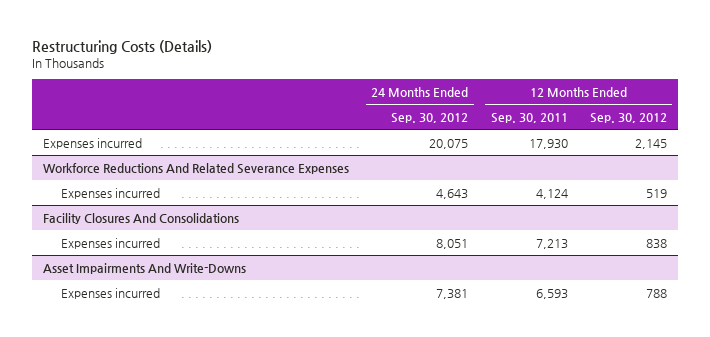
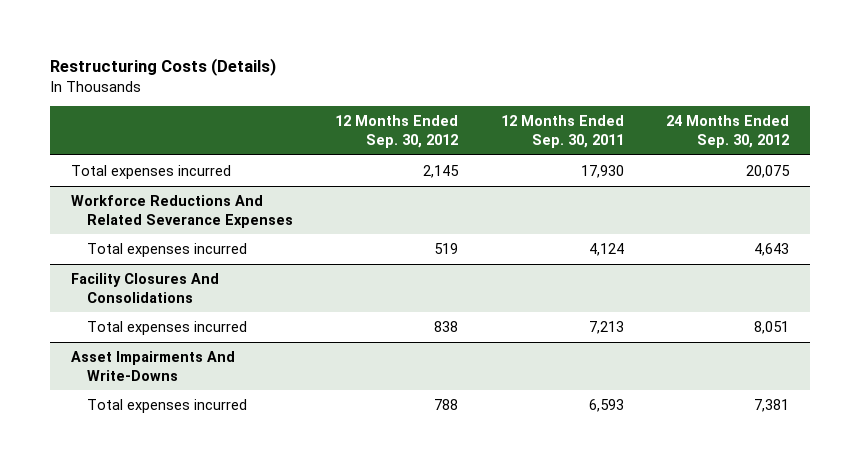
[42,137,142,149] Expenses incurred -> [71,164,232,179] Total expenses incurred
[61,187,161,199] Expenses incurred -> [87,242,248,257] Total expenses incurred
[61,237,161,249] Expenses incurred -> [87,320,248,335] Total expenses incurred
[61,287,161,299] Expenses incurred -> [87,398,248,413] Total expenses incurred

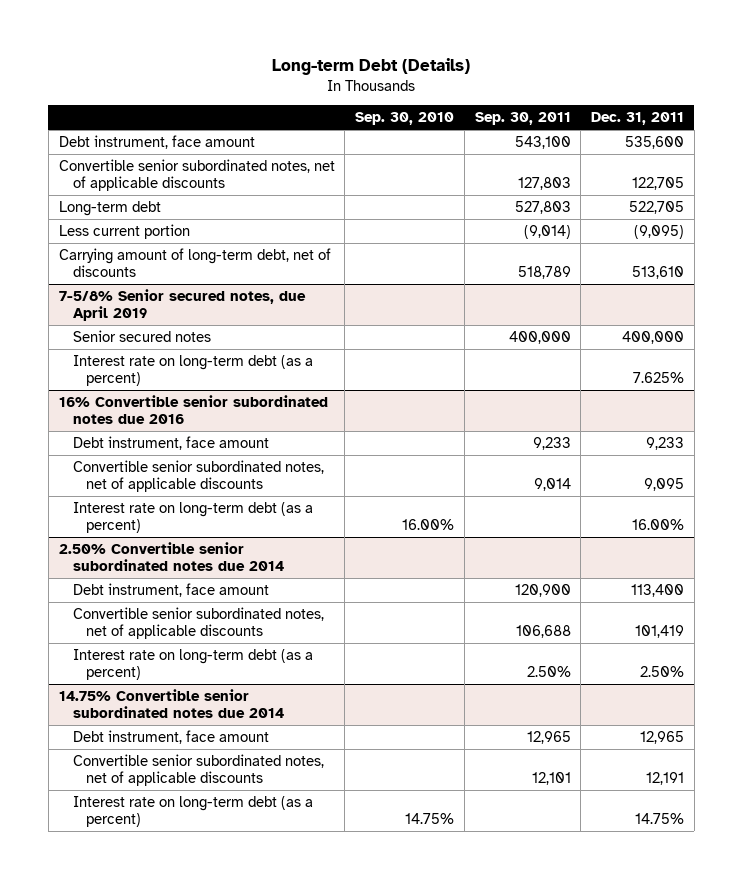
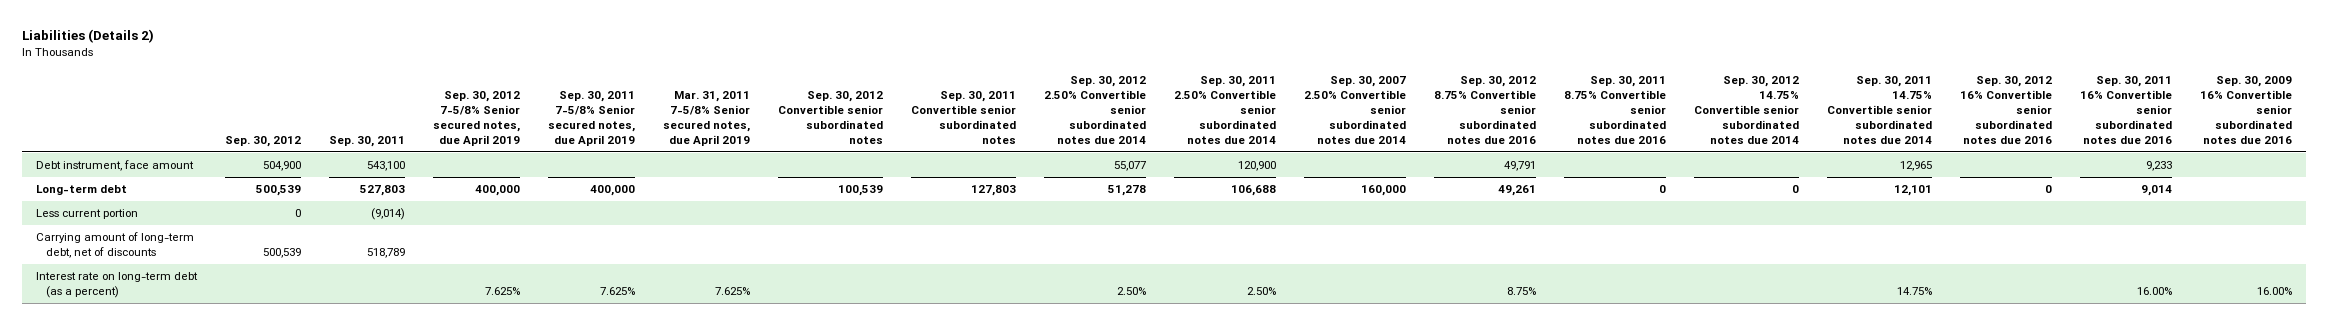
[272,58,471,76] Long-term Debt (Details) -> [21,29,154,44] Liabilities (Details 2)
[355,112,455,126] Sep. 30, 2010 -> none
[591,112,685,126] Dec. 31, 2011 -> none
none -> [224,135,301,147] Sep. 30, 2012
none -> [432,90,520,146] Sep. 30, 2012 7-5/8% Senior secured notes, due April 2019
none -> [547,90,635,146] Sep. 30, 2011 7-5/8% Senior secured notes, due April 2019
none -> [662,90,750,146] Mar. 31, 2011 7-5/8% Senior secured notes, due April 2019
none -> [777,90,883,144] Sep. 30, 2012 Convertible senior subordinated notes
none -> [910,90,1016,144] Sep. 30, 2011 Convertible senior subordinated notes
none -> [1043,75,1146,144] Sep. 30, 2012 2.50% Convertible senior subordinated notes due 2014
none -> [1173,75,1276,144] Sep. 30, 2011 2.50% Convertible senior subordinated notes due 2014
none -> [1303,75,1406,144] Sep. 30, 2007 2.50% Convertible senior subordinated notes due 2014
none -> [1433,75,1536,144] Sep. 30, 2012 8.75% Convertible senior subordinated notes due 2016
none -> [1563,75,1666,144] Sep. 30, 2011 8.75% Convertible senior subordinated notes due 2016
none -> [1693,75,1799,144] Sep. 30, 2012 14.75% Convertible senior subordinated notes due 2014
none -> [1826,75,1932,144] Sep. 30, 2011 14.75% Convertible senior subordinated notes due 2014
none -> [1959,75,2052,144] Sep. 30, 2012 16% Convertible senior subordinated notes due 2016
none -> [2079,75,2172,144] Sep. 30, 2011 16% Convertible senior subordinated notes due 2016
none -> [2199,75,2292,144] Sep. 30, 2009 16% Convertible senior subordinated notes due 2016
[58,158,335,191] Convertible senior subordinated notes, net of applicable discounts -> none
[58,288,306,321] 7-5/8% Senior secured notes, due April 2019 -> none
[72,329,211,342] Senior secured notes -> none
[58,394,328,424] 16% Convertible senior subordinated notes due 2016 -> none
[72,435,269,450] Debt instrument, face amount -> none
[72,459,324,492] Convertible senior subordinated notes, net of applicable discounts -> none
[72,501,313,533] Interest rate on long-term debt (as a percent) -> none
[58,541,284,571] 2.50% Convertible senior subordinated notes due 2014 -> none
[72,582,269,597] Debt instrument, face amount -> none
[72,606,324,639] Convertible senior subordinated notes, net of applicable discounts -> none
[72,648,313,680] Interest rate on long-term debt (as a percent) -> none
[58,688,284,718] 14.75% Convertible senior subordinated notes due 2014 -> none
[72,729,269,744] Debt instrument, face amount -> none
[72,753,324,786] Convertible senior subordinated notes, net of applicable discounts -> none
[72,795,313,827] Interest rate on long-term debt (as a percent) -> none

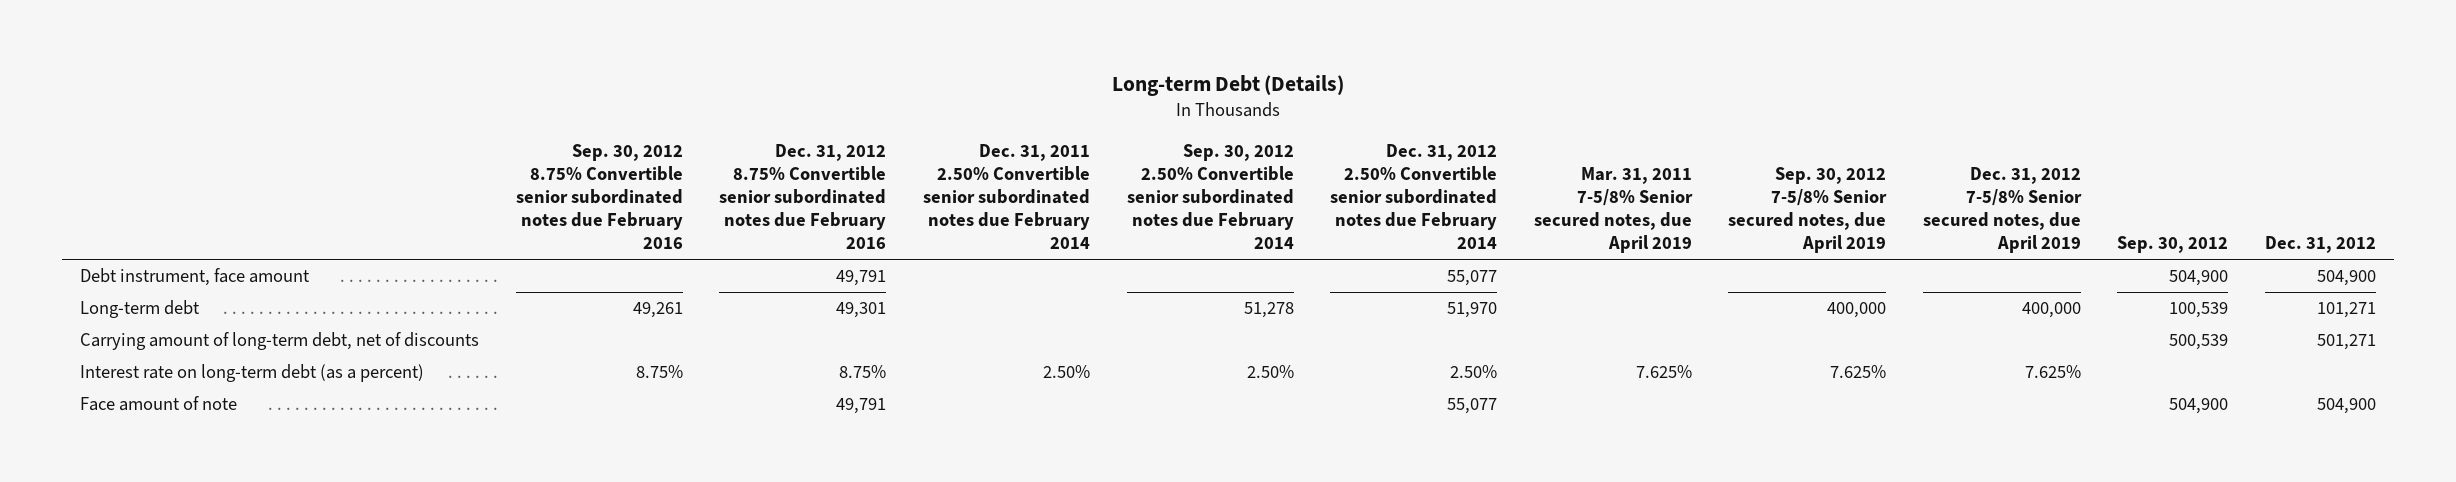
[21,29,154,44] Liabilities (Details 2) -> [1112,75,1345,97] Long-term Debt (Details)
[328,135,405,147] Sep. 30, 2011 -> none
[547,90,635,146] Sep. 30, 2011 7-5/8% Senior secured notes, due April 2019 -> none
[777,90,883,144] Sep. 30, 2012 Convertible senior subordinated notes -> none
[910,90,1016,144] Sep. 30, 2011 Convertible senior subordinated notes -> none
[1043,75,1146,144] Sep. 30, 2012 2.50% Convertible senior subordinated notes due 2014 -> none
[1173,75,1276,144] Sep. 30, 2011 2.50% Convertible senior subordinated notes due 2014 -> none
[1303,75,1406,144] Sep. 30, 2007 2.50% Convertible senior subordinated notes due 2014 -> none
[1433,75,1536,144] Sep. 30, 2012 8.75% Convertible senior subordinated notes due 2016 -> none
[1563,75,1666,144] Sep. 30, 2011 8.75% Convertible senior subordinated notes due 2016 -> none
[1693,75,1799,144] Sep. 30, 2012 14.75% Convertible senior subordinated notes due 2014 -> none
[1826,75,1932,144] Sep. 30, 2011 14.75% Convertible senior subordinated notes due 2014 -> none
[1959,75,2052,144] Sep. 30, 2012 16% Convertible senior subordinated notes due 2016 -> none
[2079,75,2172,144] Sep. 30, 2011 16% Convertible senior subordinated notes due 2016 -> none
[2199,75,2292,144] Sep. 30, 2009 16% Convertible senior subordinated notes due 2016 -> none
none -> [515,144,683,250] Sep. 30, 2012 8.75% Convertible senior subordinated notes due February 2016
none -> [719,144,887,250] Dec. 31, 2012 8.75% Convertible senior subordinated notes due February 2016
none -> [922,144,1090,250] Dec. 31, 2011 2.50% Convertible senior subordinated notes due February 2014
none -> [1126,144,1294,250] Sep. 30, 2012 2.50% Convertible senior subordinated notes due February 2014
none -> [1330,144,1498,250] Dec. 31, 2012 2.50% Convertible senior subordinated notes due February 2014
none -> [1922,167,2082,254] Dec. 31, 2012 7-5/8% Senior secured notes, due April 2019
none -> [2264,236,2376,254] Dec. 31, 2012
[35,209,138,220] Less current portion -> none
[255,185,301,197] 500,539 -> [2169,302,2229,319] 100,539
none -> [80,396,238,412] Face amount of note

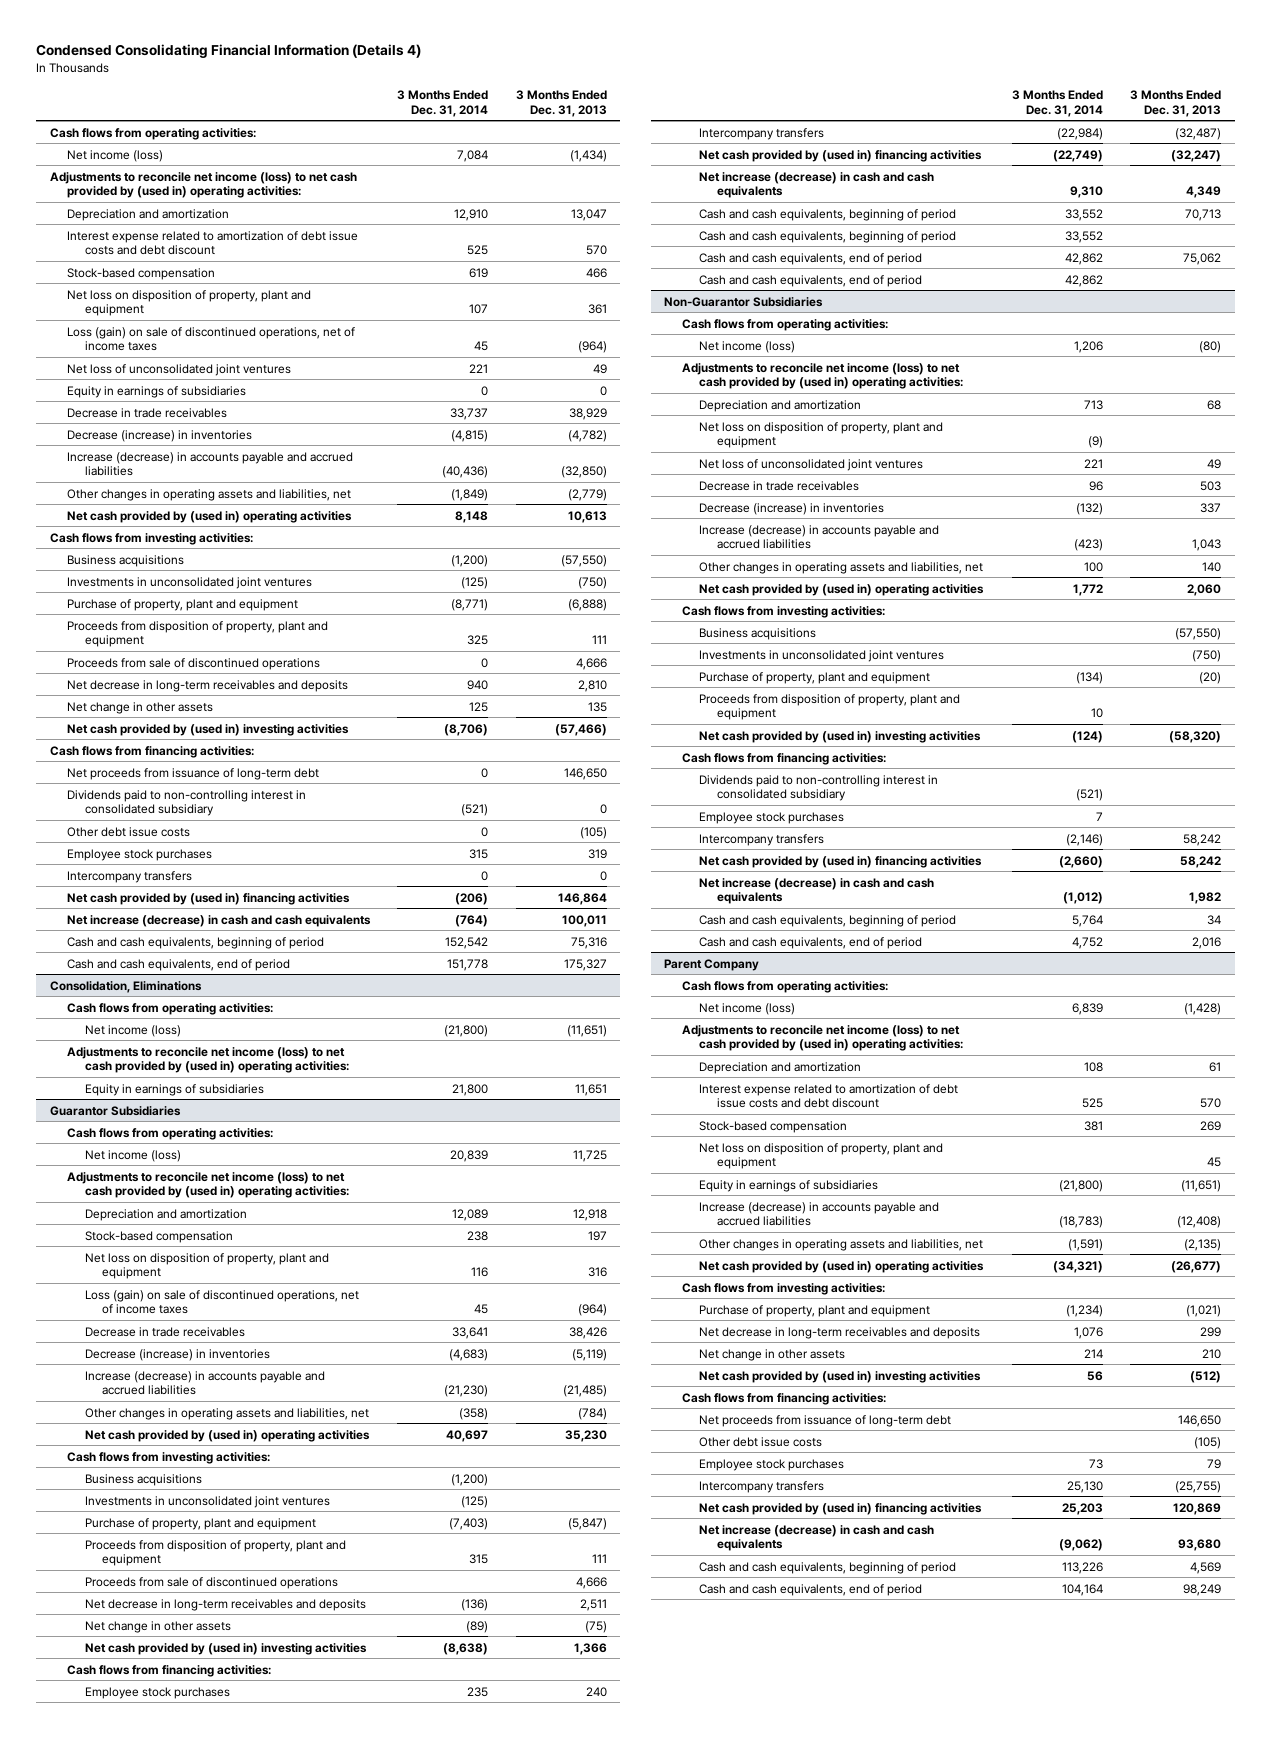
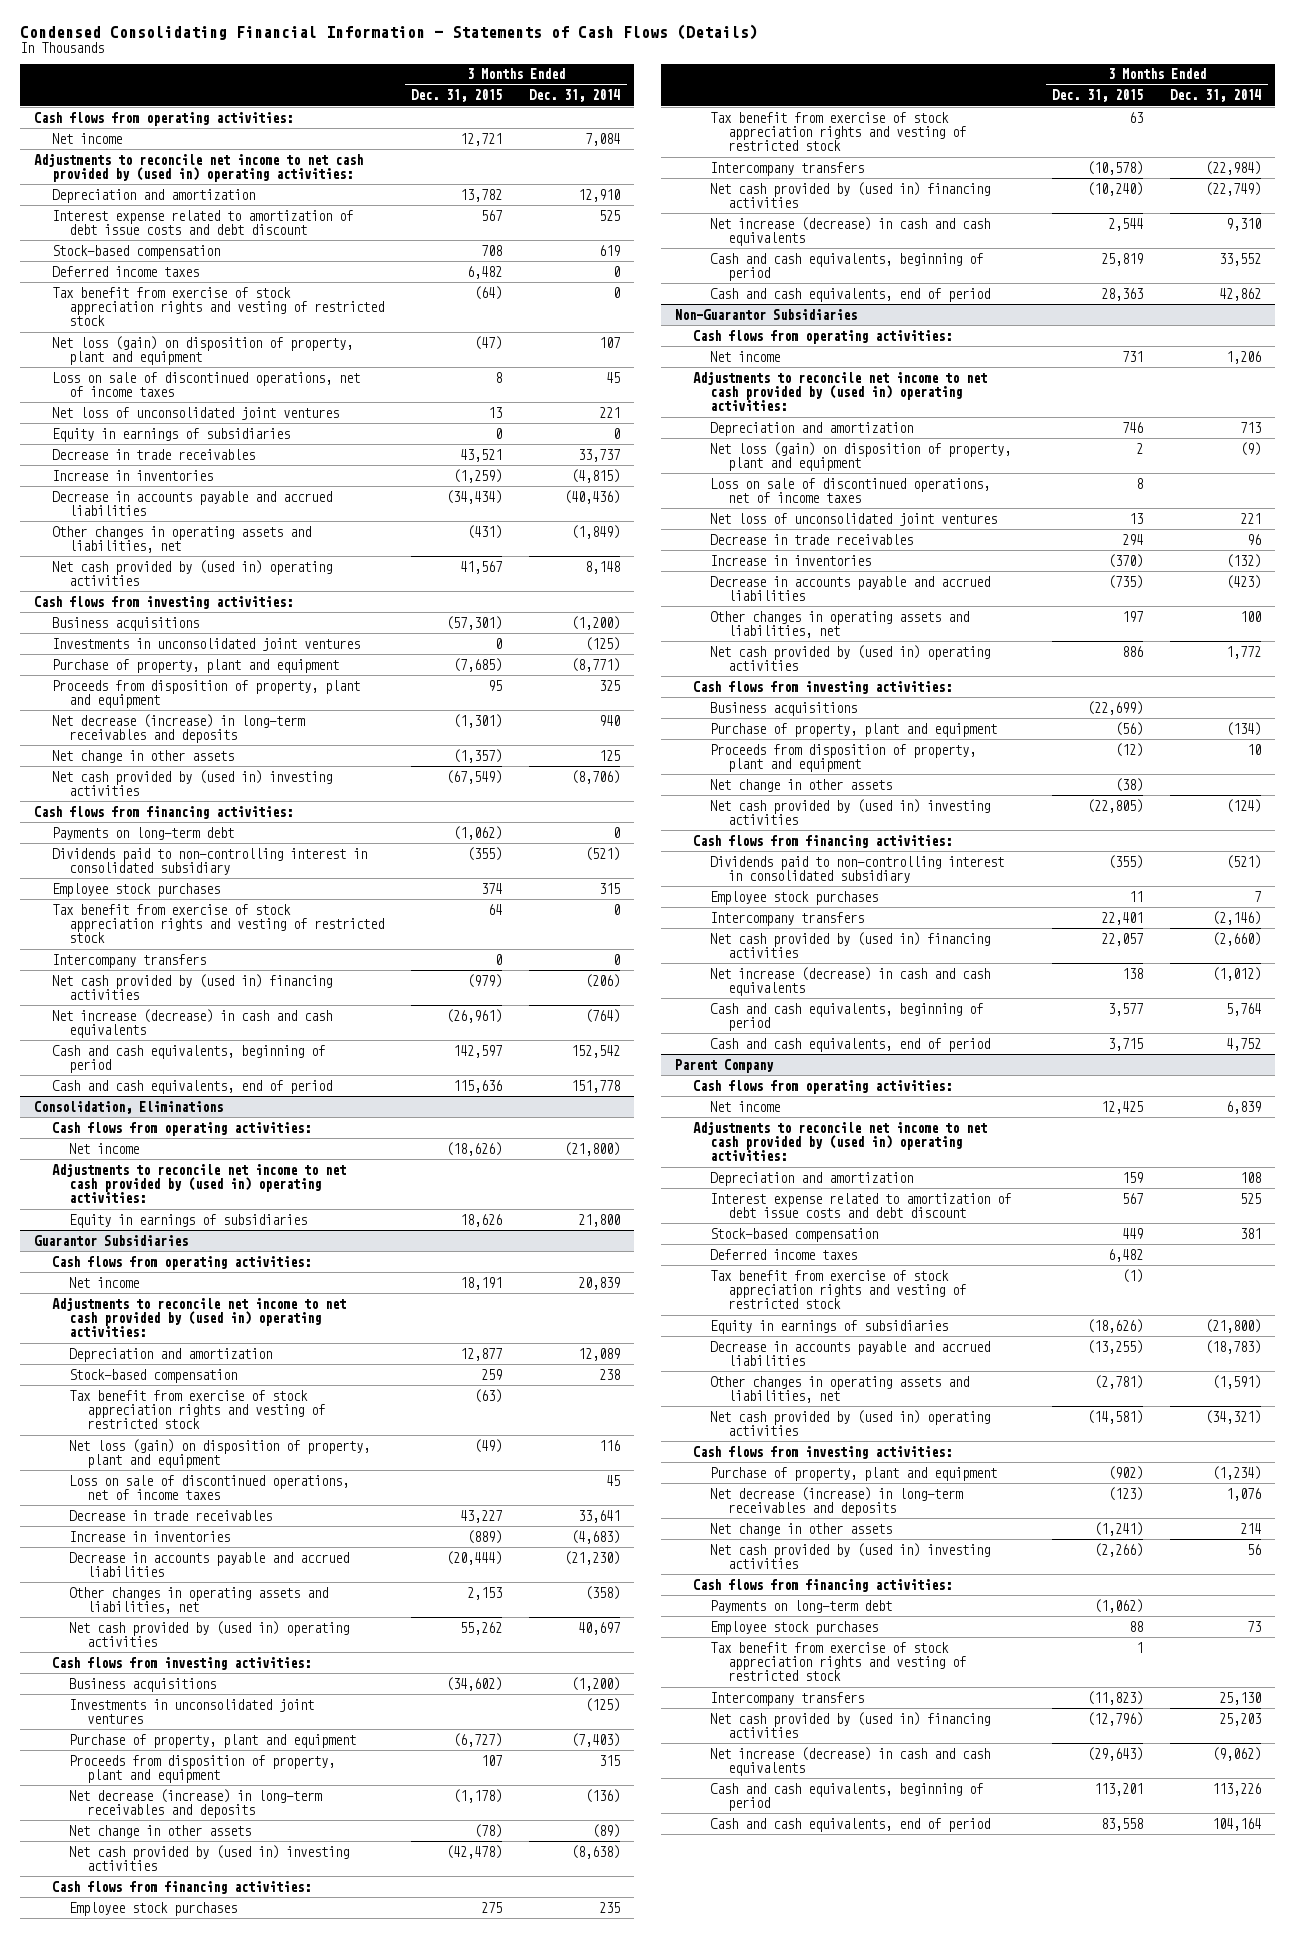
[36,44,422,59] Condensed Consolidating Financial Information (Details 4) -> [20,23,759,40] Condensed Consolidating Financial Information - Statements of Cash Flows (Details)
[515,90,607,117] 3 Months Ended Dec. 31, 2013 -> none
none -> [411,89,503,103] Dec. 31, 2015
[67,149,164,162] Net income (loss) -> [51,132,122,144] Net income
[49,171,357,198] Adjustments to reconcile net income (loss) to net cash provided by (used in) operating activities: -> [33,153,363,183] Adjustments to reconcile net income to net cash provided by (used in) operating activities:
none -> [51,265,199,277] Deferred income taxes
none -> [51,286,385,327] Tax benefit from exercise of stock appreciation rights and vesting of restricted stock
[67,289,312,316] Net loss on disposition of property, plant and equipment -> [51,335,353,366] Net loss (gain) on disposition of property, plant and equipment
[67,326,356,351] Loss (gain) on sale of discontinued operations, net of income taxes -> [51,371,360,398] Loss on sale of discontinued operations, net of income taxes
[67,429,253,442] Decrease (increase) in inventories -> [51,469,213,481] Increase in inventories
[67,451,354,476] Increase (decrease) in accounts payable and accrued liabilities -> [51,490,332,517] Decrease in accounts payable and accrued liabilities
[67,657,321,670] Proceeds from sale of discontinued operations -> none
[67,679,349,692] Net decrease in long-term receivables and deposits -> [51,713,305,744] Net decrease (increase) in long-term receivables and deposits
[67,767,320,780] Net proceeds from issuance of long-term debt -> none
none -> [51,826,234,840] Payments on long-term debt
[67,826,191,837] Other debt issue costs -> none
none -> [51,903,385,944] Tax benefit from exercise of stock appreciation rights and vesting of restricted stock
[84,1024,181,1037] Net income (loss) -> [69,1142,140,1154] Net income
[67,1046,349,1073] Adjustments to reconcile net income (loss) to net cash provided by (used in) operating activities: -> [51,1163,346,1204] Adjustments to reconcile net income to net cash provided by (used in) operating activities:
[84,1149,181,1162] Net income (loss) -> [69,1276,140,1288] Net income
[67,1171,349,1198] Adjustments to reconcile net income (loss) to net cash provided by (used in) operating activities: -> [51,1297,346,1338] Adjustments to reconcile net income to net cash provided by (used in) operating activities:
none -> [69,1389,326,1430] Tax benefit from exercise of stock appreciation rights and vesting of restricted stock
[84,1252,329,1279] Net loss on disposition of property, plant and equipment -> [69,1438,371,1469] Net loss (gain) on disposition of property, plant and equipment
[84,1289,359,1314] Loss (gain) on sale of discontinued operations, net of income taxes -> [69,1474,350,1501] Loss on sale of discontinued operations, net of income taxes
[84,1348,270,1361] Decrease (increase) in inventories -> [69,1530,231,1542] Increase in inventories
[84,1370,325,1395] Increase (decrease) in accounts payable and accrued liabilities -> [69,1551,350,1578] Decrease in accounts payable and accrued liabilities
[84,1576,338,1589] Proceeds from sale of discontinued operations -> none
[84,1598,366,1611] Net decrease in long-term receivables and deposits -> [69,1788,323,1819] Net decrease (increase) in long-term receivables and deposits
none -> [710,111,967,152] Tax benefit from exercise of stock appreciation rights and vesting of restricted stock
[699,230,957,243] Cash and cash equivalents, beginning of period -> none
[699,274,923,287] Cash and cash equivalents, end of period -> none
[699,340,796,353] Net income (loss) -> [710,350,781,362] Net income
[681,362,964,389] Adjustments to reconcile net income (loss) to net cash provided by (used in) operating activities: -> [692,371,987,412] Adjustments to reconcile net income to net cash provided by (used in) operating activities:
[699,421,944,448] Net loss on disposition of property, plant and equipment -> [710,441,1012,472] Net loss (gain) on disposition of property, plant and equipment
none -> [710,477,991,504] Loss on sale of discontinued operations, net of income taxes
[699,502,885,515] Decrease (increase) in inventories -> [710,554,872,566] Increase in inventories
[699,524,940,549] Increase (decrease) in accounts payable and accrued liabilities -> [710,575,991,602] Decrease in accounts payable and accrued liabilities
[699,649,945,662] Investments in unconsolidated joint ventures -> none
none -> [710,778,893,792] Net change in other assets
[699,1002,796,1015] Net income (loss) -> [710,1100,781,1112] Net income
[681,1024,964,1051] Adjustments to reconcile net income (loss) to net cash provided by (used in) operating activities: -> [692,1121,987,1162] Adjustments to reconcile net income to net cash provided by (used in) operating activities:
[699,1142,944,1169] Net loss on disposition of property, plant and equipment -> none
none -> [710,1248,858,1260] Deferred income taxes
none -> [710,1269,967,1310] Tax benefit from exercise of stock appreciation rights and vesting of restricted stock
[699,1201,940,1226] Increase (decrease) in accounts payable and accrued liabilities -> [710,1340,991,1367] Decrease in accounts payable and accrued liabilities
[699,1326,981,1339] Net decrease in long-term receivables and deposits -> [710,1486,964,1517] Net decrease (increase) in long-term receivables and deposits
[699,1414,952,1427] Net proceeds from issuance of long-term debt -> none
[699,1436,823,1447] Other debt issue costs -> none
none -> [710,1599,893,1613] Payments on long-term debt
none -> [710,1641,967,1682] Tax benefit from exercise of stock appreciation rights and vesting of restricted stock

